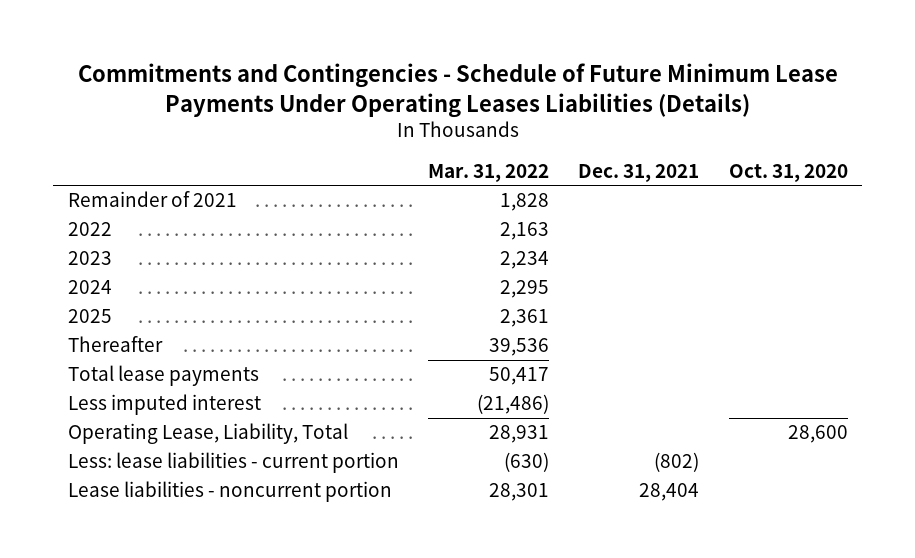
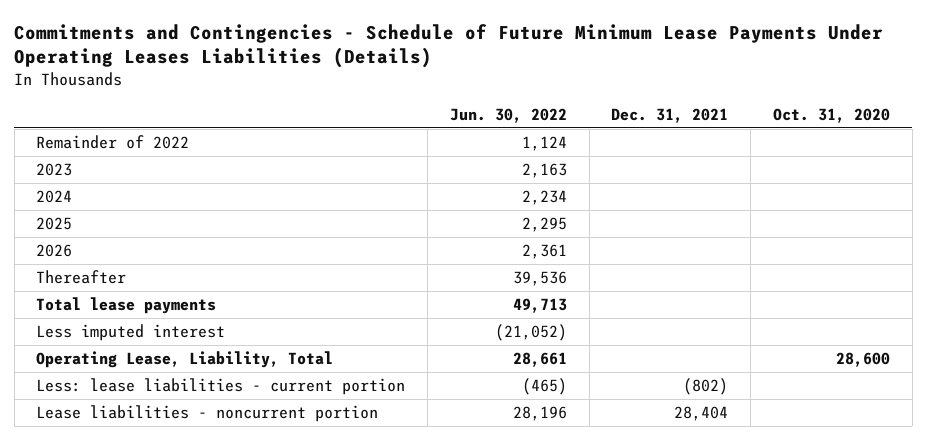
[427,163,549,182] Mar. 31, 2022 -> none
none -> [449,107,567,123] Jun. 30, 2022
[67,222,112,237] 2022 -> none
[67,191,237,208] Remainder of 2021 -> [36,135,190,150] Remainder of 2022
none -> [36,244,73,258] 2026

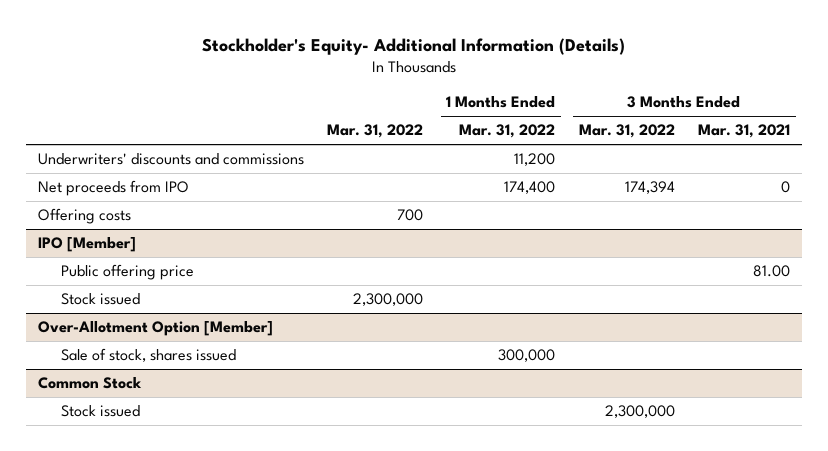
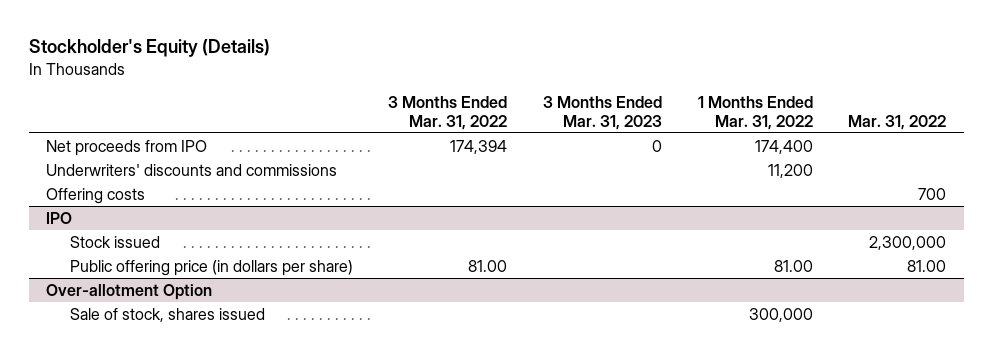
[201,37,625,55] Stockholder's Equity- Additional Information (Details) -> [28,39,270,58] Stockholder's Equity (Details)
[697,124,790,139] Mar. 31, 2021 -> none
none -> [542,96,662,130] 3 Months Ended Mar. 31, 2023
[37,153,304,166] Underwriters' discounts and commissions -> [46,163,338,176] Underwriters' discounts and commissions
[60,264,194,281] Public offering price -> none
[37,237,136,253] IPO [Member] -> [46,211,73,224] IPO
none -> [69,259,353,276] Public offering price (in dollars per share)
[37,321,273,337] Over-Allotment Option [Member] -> [46,283,213,300] Over-allotment Option
[37,377,142,390] Common Stock -> none
[60,405,140,418] Stock issued -> none

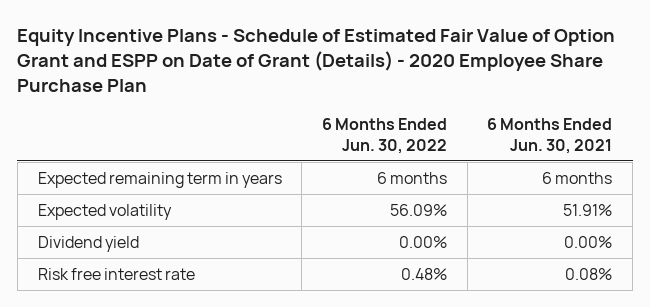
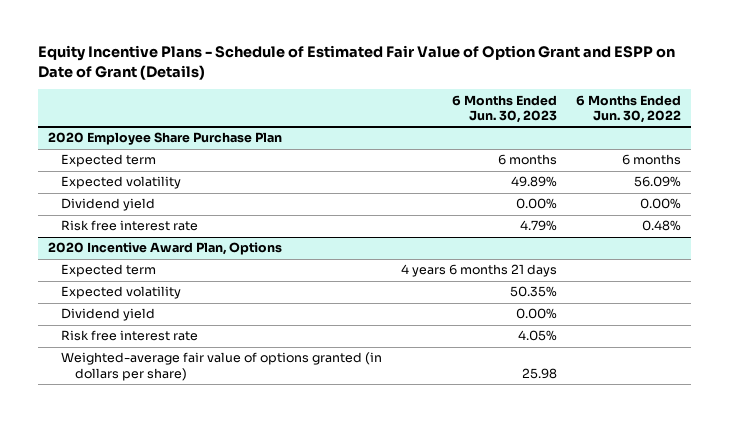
[17,29,616,93] Equity Incentive Plans - Schedule of Estimated Fair Value of Option Grant and ESPP on Date of Grant (Details) - 2020 Employee Share Purchase Plan -> [37,45,675,80] Equity Incentive Plans - Schedule of Estimated Fair Value of Option Grant and ESPP on Date of Grant (Details)
[487,118,613,154] 6 Months Ended Jun. 30, 2021 -> none
none -> [452,94,558,124] 6 Months Ended Jun. 30, 2023
none -> [47,132,282,146] 2020 Employee Share Purchase Plan
[37,171,282,188] Expected remaining term in years -> [61,154,157,168] Expected term
none -> [47,242,282,256] 2020 Incentive Award Plan, Options
none -> [61,264,157,278] Expected term
none -> [61,286,182,300] Expected volatility
none -> [61,308,156,322] Dividend yield
none -> [61,330,199,342] Risk free interest rate
none -> [61,352,383,381] Weighted-average fair value of options granted (in dollars per share)

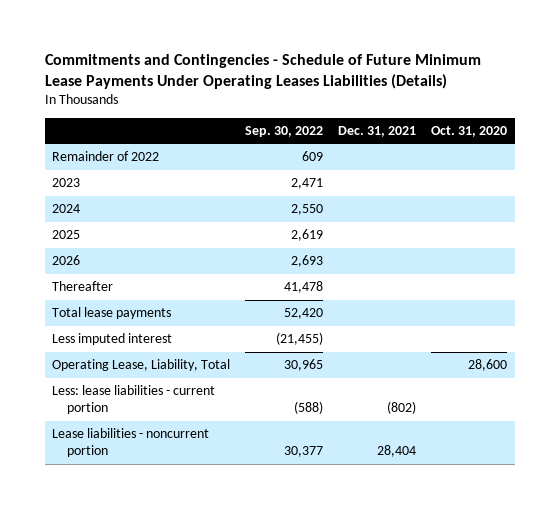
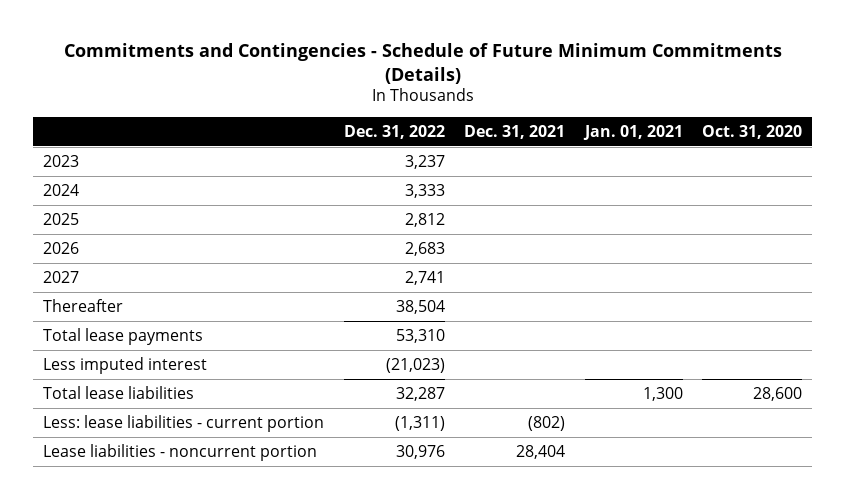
[44,54,481,90] Commitments and Contingencies - Schedule of Future Minimum Lease Payments Under Operating Leases Liabilities (Details) -> [63,42,782,84] Commitments and Contingencies - Schedule of Future Minimum Commitments (Details)
[245,125,324,137] Sep. 30, 2022 -> none
none -> [343,124,445,139] Dec. 31, 2022
none -> [582,124,683,140] Jan. 01, 2021
[52,151,160,162] Remainder of 2022 -> none
none -> [43,271,80,284] 2027
[52,359,231,372] Operating Lease, Liability, Total -> [43,386,195,400] Total lease liabilities

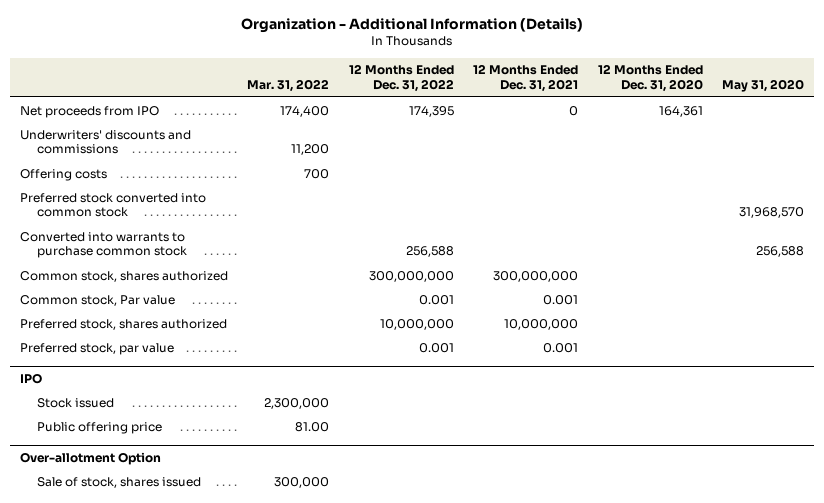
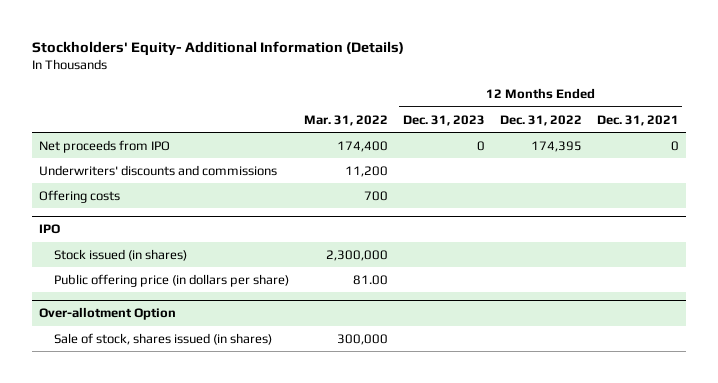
[240,17,583,33] Organization - Additional Information (Details) -> [31,40,404,56] Stockholders' Equity- Additional Information (Details)
[597,64,703,93] 12 Months Ended Dec. 31, 2020 -> none
[722,79,805,93] May 31, 2020 -> none
none -> [402,114,485,126] Dec. 31, 2023
[19,192,206,218] Preferred stock converted into common stock -> none
[19,231,188,259] Converted into warrants to purchase common stock -> none
[19,270,228,282] Common stock, shares authorized -> none
[19,294,175,306] Common stock, Par value -> none
[19,318,227,330] Preferred stock, shares authorized -> none
[19,342,174,355] Preferred stock, par value -> none
[37,397,115,408] Stock issued -> [53,248,187,261] Stock issued (in shares)
[37,421,163,434] Public offering price -> [53,273,289,287] Public offering price (in dollars per share)
[37,476,202,488] Sale of stock, shares issued -> [53,332,272,345] Sale of stock, shares issued (in shares)

